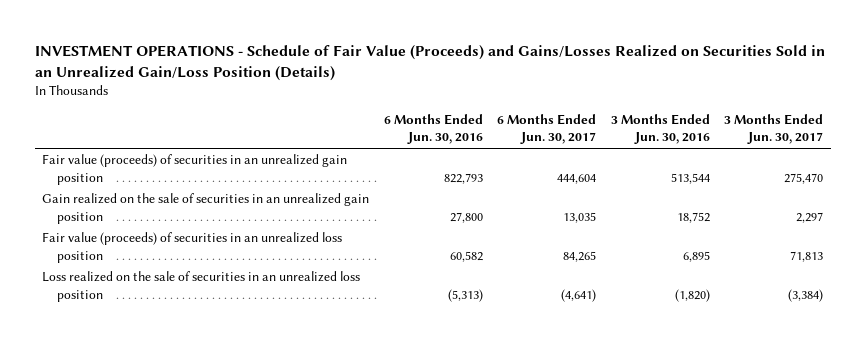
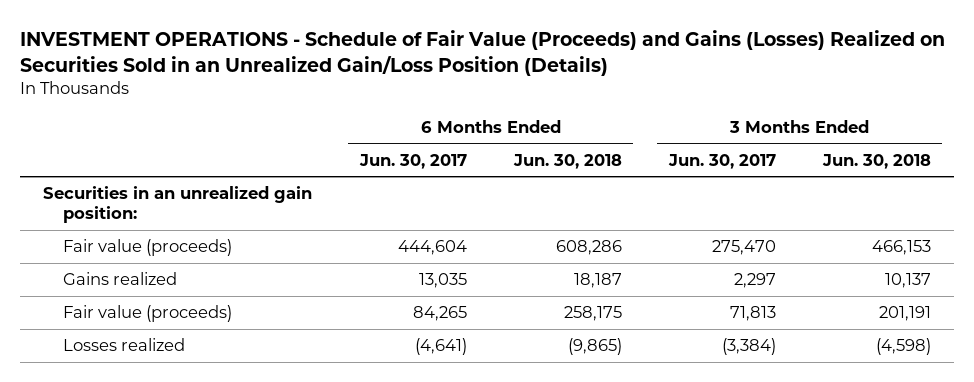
[35,45,826,82] INVESTMENT OPERATIONS - Schedule of Fair Value (Proceeds) and Gains/Losses Realized on Securities Sold in an Unrealized Gain/Loss Position (Details) -> [19,29,945,76] INVESTMENT OPERATIONS - Schedule of Fair Value (Proceeds) and Gains (Losses) Realized on Securities Sold in an Unrealized Gain/Loss Position (Details)
[383,114,483,145] 6 Months Ended Jun. 30, 2016 -> none
[610,114,710,145] 3 Months Ended Jun. 30, 2016 -> none
none -> [512,153,622,169] Jun. 30, 2018
none -> [821,153,931,169] Jun. 30, 2018
none -> [43,186,313,224] Securities in an unrealized gain position:
[42,154,348,185] Fair value (proceeds) of securities in an unrealized gain position -> [63,239,233,257] Fair value (proceeds)
[42,193,370,224] Gain realized on the sale of securities in an unrealized gain position -> [63,272,178,286] Gains realized
[42,232,343,263] Fair value (proceeds) of securities in an unrealized loss position -> [63,305,233,323] Fair value (proceeds)
[42,271,361,302] Loss realized on the sale of securities in an unrealized loss position -> [63,338,186,352] Losses realized

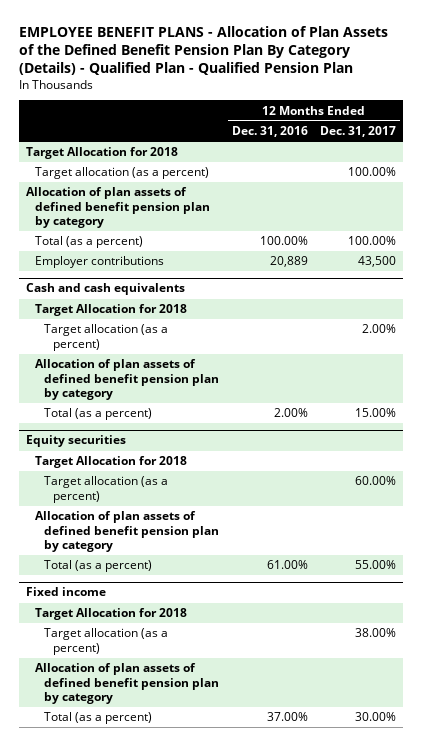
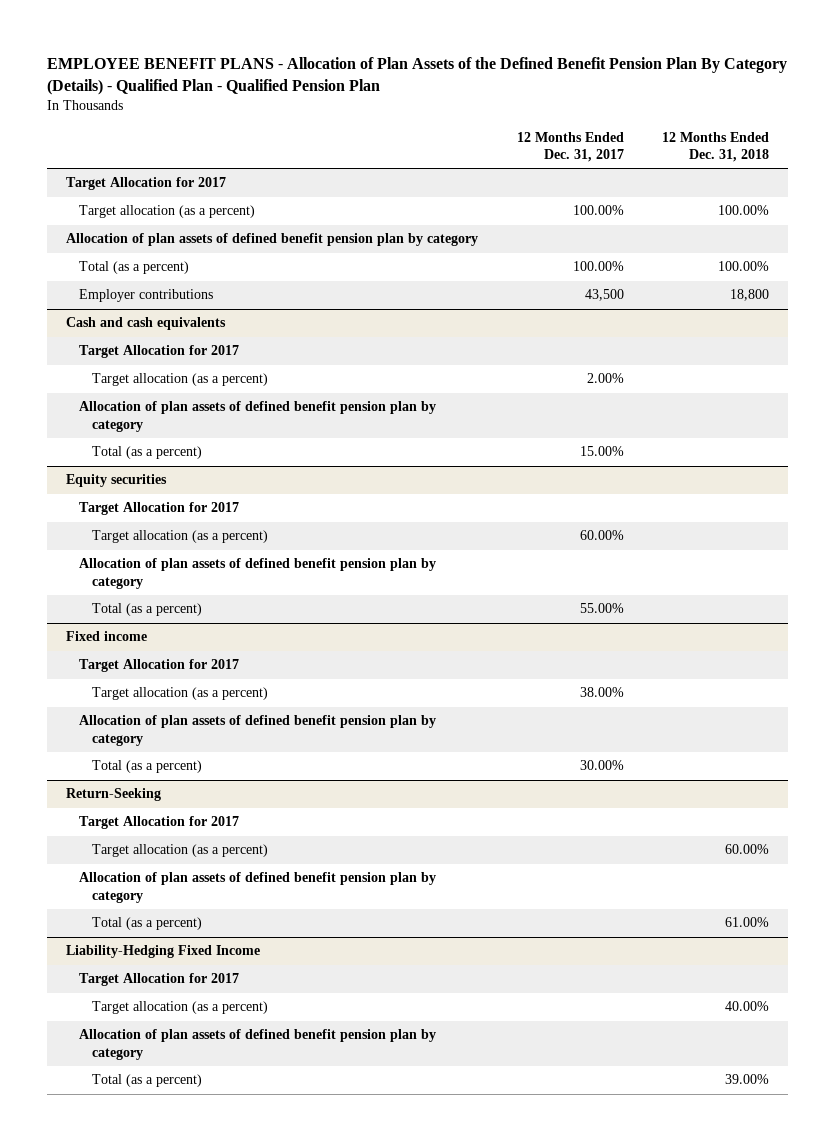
[231,126,308,138] Dec. 31, 2016 -> none
none -> [661,132,769,163] 12 Months Ended Dec. 31, 2018
[25,147,178,160] Target Allocation for 2018 -> [66,177,227,191] Target Allocation for 2017
[34,304,187,317] Target Allocation for 2018 -> [79,345,240,359] Target Allocation for 2017
[34,456,187,469] Target Allocation for 2018 -> [79,502,240,516] Target Allocation for 2017
[34,608,187,621] Target Allocation for 2018 -> [79,659,240,673] Target Allocation for 2017
none -> [66,788,162,802] Return-Seeking
none -> [79,816,240,830] Target Allocation for 2017
none -> [92,844,269,858] Target allocation (as a percent)
none -> [79,872,437,903] Allocation of plan assets of defined benefit pension plan by category
none -> [92,917,203,931] Total (as a percent)
none -> [66,945,261,959] Liability-Hedging Fixed Income
none -> [79,973,240,987] Target Allocation for 2017
none -> [92,1001,269,1015] Target allocation (as a percent)
none -> [79,1029,437,1060] Allocation of plan assets of defined benefit pension plan by category
none -> [92,1074,203,1088] Total (as a percent)

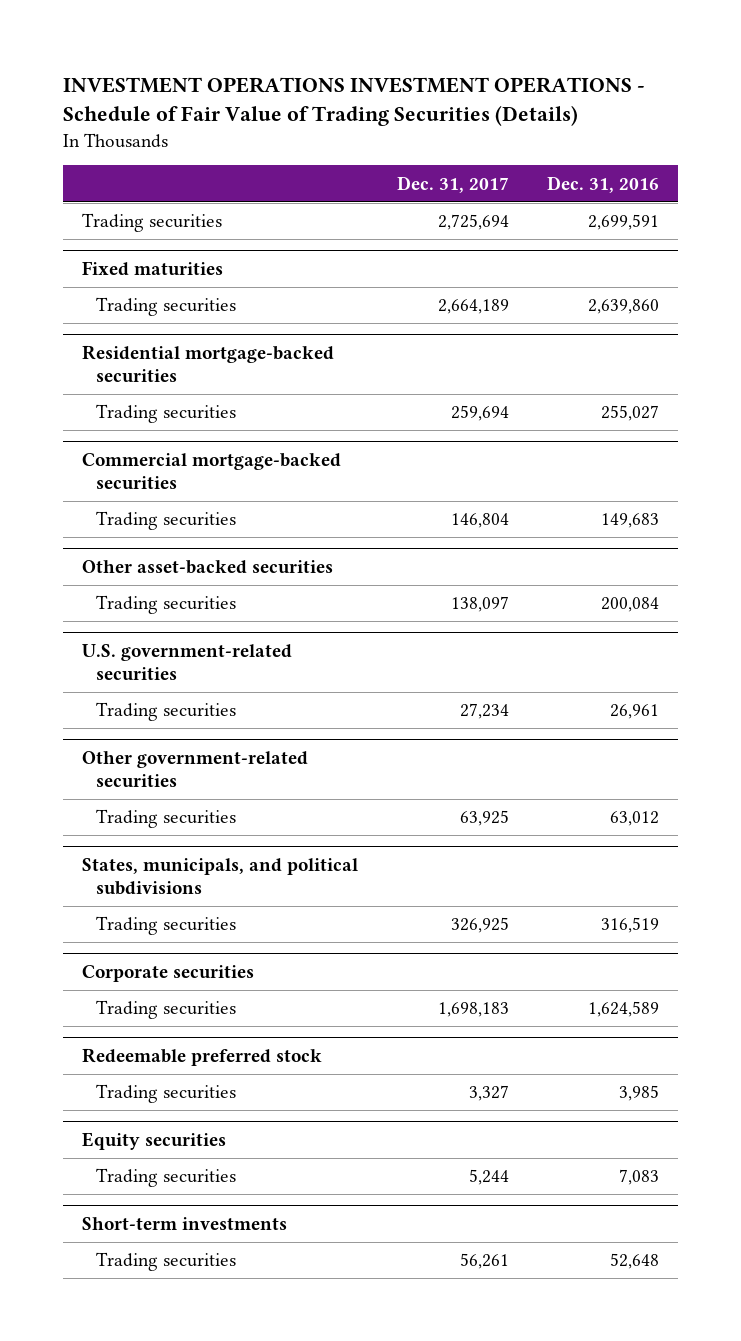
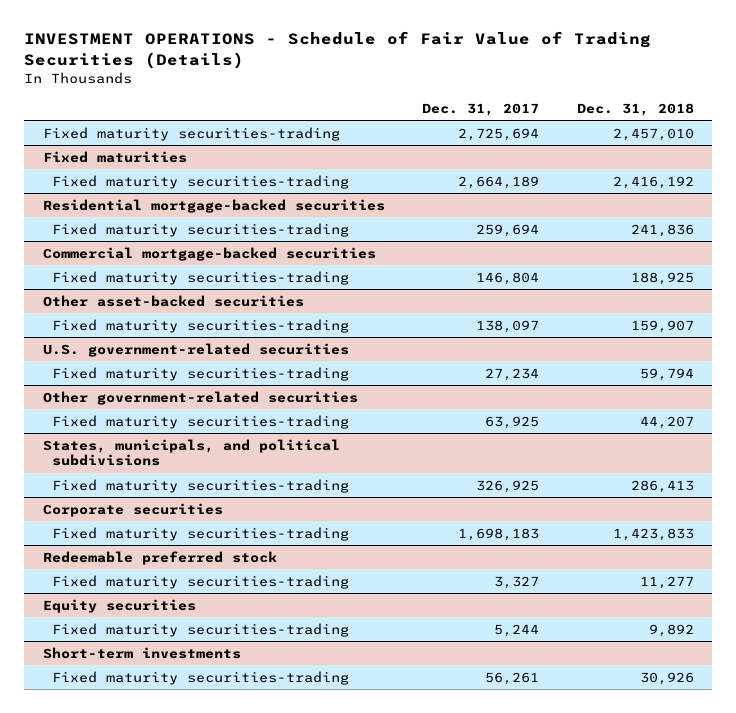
[62,77,645,127] INVESTMENT OPERATIONS INVESTMENT OPERATIONS - Schedule of Fair Value of Trading Securities (Details) -> [23,31,651,69] INVESTMENT OPERATIONS - Schedule of Fair Value of Trading Securities (Details)
[546,175,659,193] Dec. 31, 2016 -> none
none -> [576,102,694,116] Dec. 31, 2018
[82,213,223,233] Trading securities -> [42,126,340,141] Fixed maturity securities-trading
[95,297,236,317] Trading securities -> [52,174,350,189] Fixed maturity securities-trading
[95,404,236,424] Trading securities -> [52,222,350,237] Fixed maturity securities-trading
[95,511,236,531] Trading securities -> [52,270,350,285] Fixed maturity securities-trading
[95,595,236,615] Trading securities -> [52,318,350,333] Fixed maturity securities-trading
[95,702,236,722] Trading securities -> [52,366,350,381] Fixed maturity securities-trading
[95,809,236,829] Trading securities -> [52,414,350,429] Fixed maturity securities-trading
[95,916,236,936] Trading securities -> [52,478,350,493] Fixed maturity securities-trading
[95,1000,236,1020] Trading securities -> [52,526,350,541] Fixed maturity securities-trading
[95,1084,236,1104] Trading securities -> [52,574,350,589] Fixed maturity securities-trading
[95,1168,236,1188] Trading securities -> [52,622,350,637] Fixed maturity securities-trading
[95,1252,236,1272] Trading securities -> [52,670,350,685] Fixed maturity securities-trading

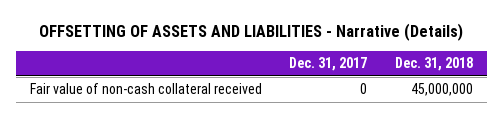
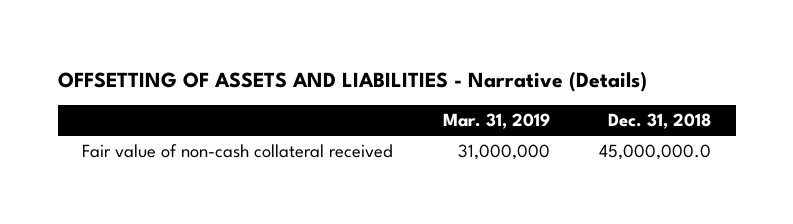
[289,57,368,72] Dec. 31, 2017 -> none
none -> [442,113,550,130] Mar. 31, 2019
[411,83,474,97] 45,000,000 -> [598,144,711,161] 45,000,000.0

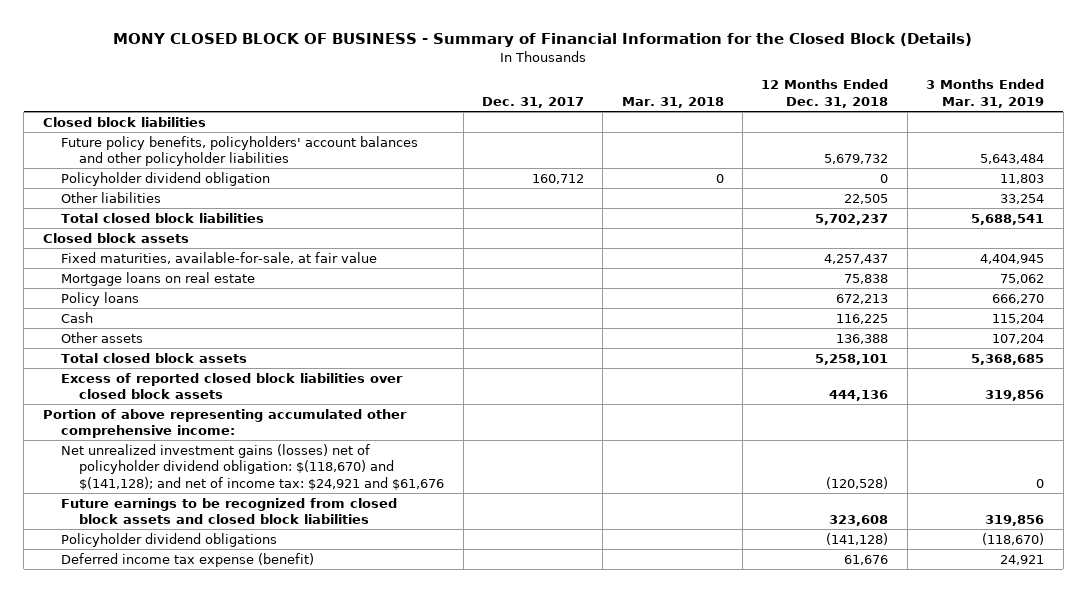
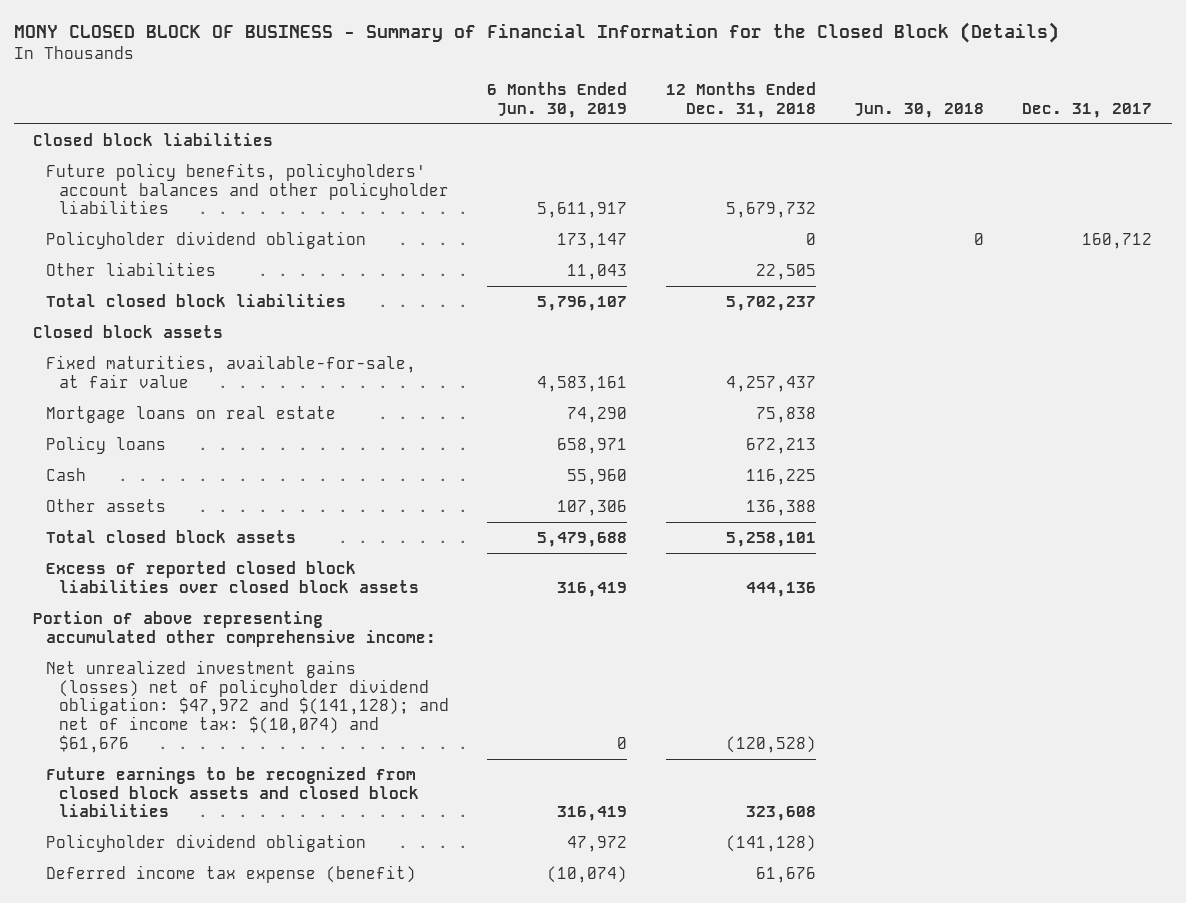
[621,97,724,109] Mar. 31, 2018 -> none
[926,79,1045,109] 3 Months Ended Mar. 31, 2019 -> none
none -> [487,81,628,118] 6 Months Ended Jun. 30, 2019
none -> [854,102,985,118] Jun. 30, 2018
[60,443,445,490] Net unrealized investment gains (losses) net of policyholder dividend obligation: $(118,670) and $(141,128); and net of income tax: $24,921 and $61,676 -> [45,659,449,753] Net unrealized investment gains (losses) net of policyholder dividend obligation: $47,972 and $(141,128); and net of income tax: $(10,074) and $61,676
[60,532,277,547] Policyholder dividend obligations -> [45,833,366,852] Policyholder dividend obligation

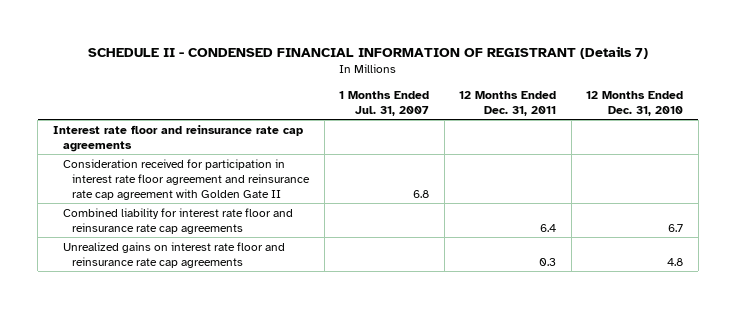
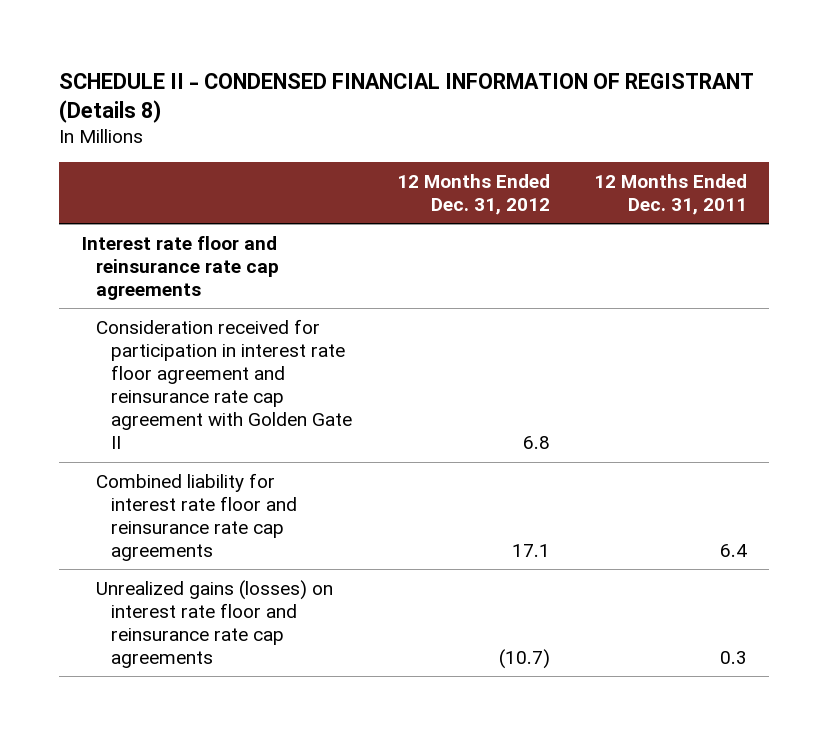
[88,45,649,59] SCHEDULE II - CONDENSED FINANCIAL INFORMATION OF REGISTRANT (Details 7) -> [59,72,755,123] SCHEDULE II - CONDENSED FINANCIAL INFORMATION OF REGISTRANT (Details 8)
[339,91,430,117] 1 Months Ended Jul. 31, 2007 -> none
[586,91,684,117] 12 Months Ended Dec. 31, 2010 -> none
none -> [396,173,550,215] 12 Months Ended Dec. 31, 2012
[62,241,285,268] Unrealized gains on interest rate floor and reinsurance rate cap agreements -> [96,579,334,669] Unrealized gains (losses) on interest rate floor and reinsurance rate cap agreements

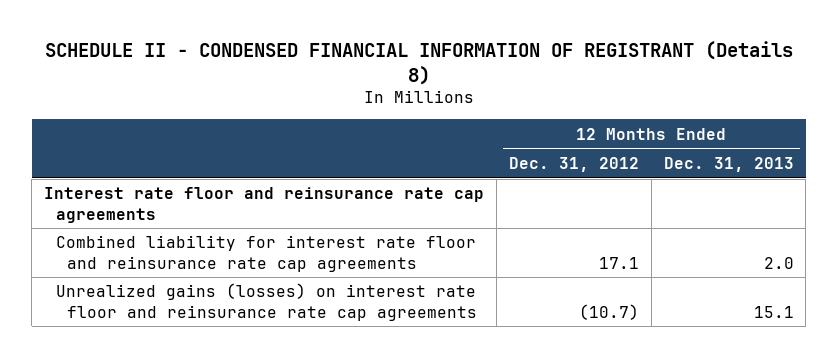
[594,173,748,215] 12 Months Ended Dec. 31, 2011 -> none
none -> [663,156,794,172] Dec. 31, 2013
[96,318,353,450] Consideration received for participation in interest rate floor agreement and reinsurance rate cap agreement with Golden Gate II -> none

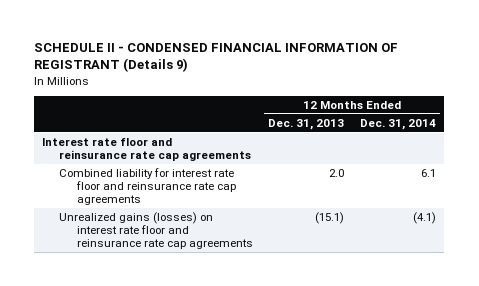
[44,40,793,85] SCHEDULE II - CONDENSED FINANCIAL INFORMATION OF REGISTRANT (Details 8) -> [34,42,399,73] SCHEDULE II - CONDENSED FINANCIAL INFORMATION OF REGISTRANT (Details 9)
[508,156,639,172] Dec. 31, 2012 -> none
none -> [360,118,437,130] Dec. 31, 2014
[753,305,794,318] 15.1 -> [315,212,345,225] (15.1)

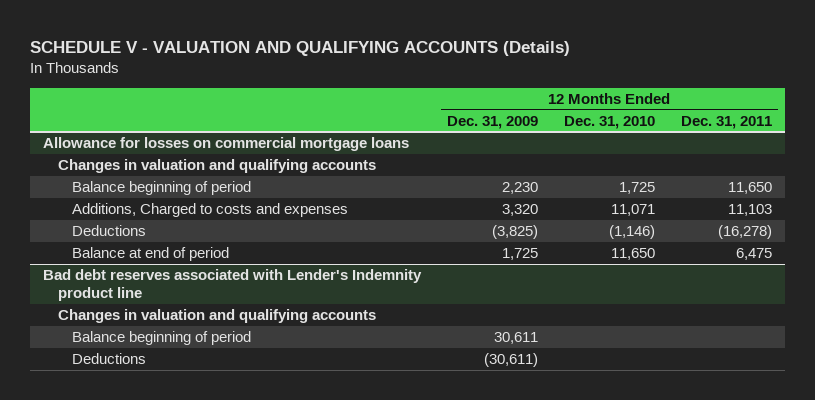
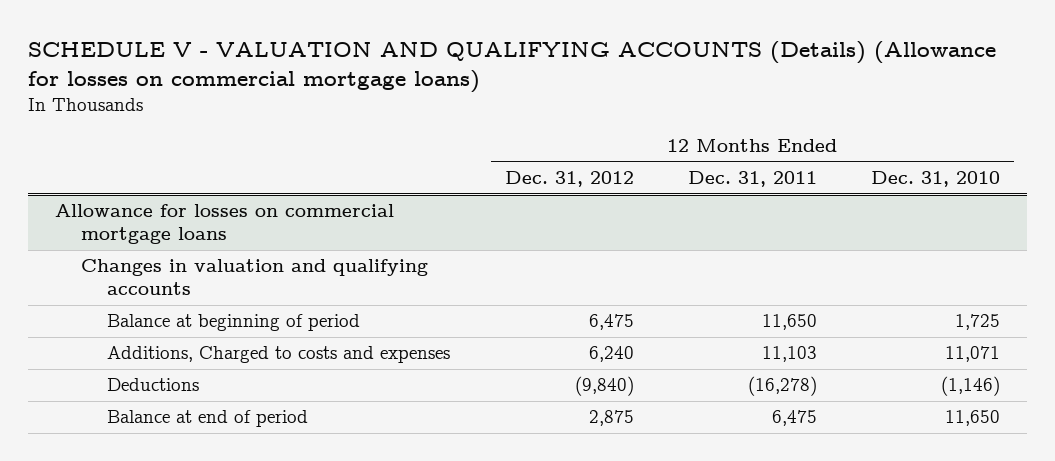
[30,41,571,57] SCHEDULE V - VALUATION AND QUALIFYING ACCOUNTS (Details) -> [27,40,996,93] SCHEDULE V - VALUATION AND QUALIFYING ACCOUNTS (Details) (Allowance for losses on commercial mortgage loans)
[446,115,538,129] Dec. 31, 2009 -> none
none -> [504,171,634,188] Dec. 31, 2012
[72,180,252,195] Balance beginning of period -> [107,314,361,332] Balance at beginning of period
[43,268,423,301] Bad debt reserves associated with Lender's Indemnity product line -> none
[57,308,376,323] Changes in valuation and qualifying accounts -> none
[72,330,252,345] Balance beginning of period -> none
[72,352,147,364] Deductions -> none

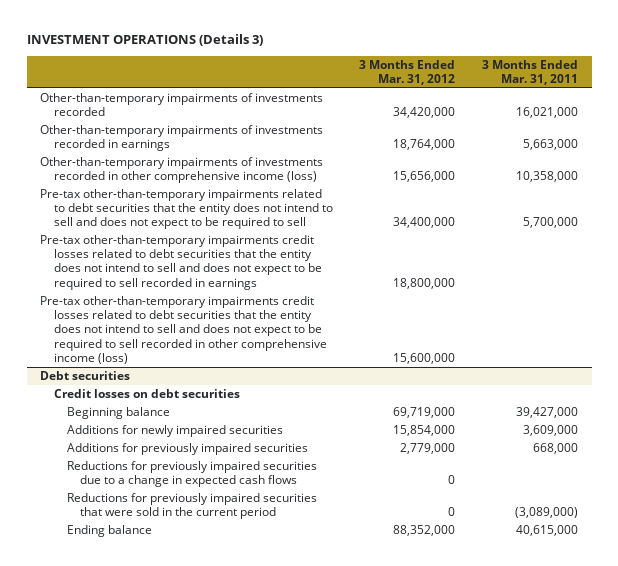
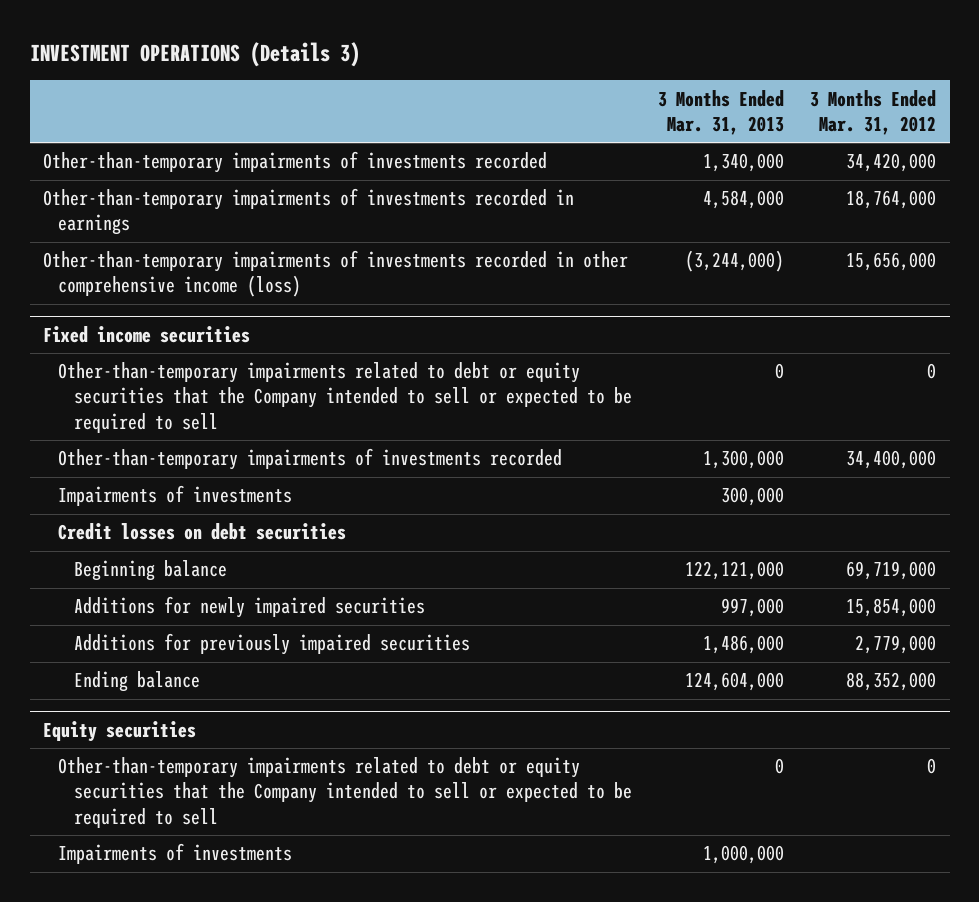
[482,59,579,85] 3 Months Ended Mar. 31, 2011 -> none
none -> [658,89,785,135] 3 Months Ended Mar. 31, 2013
[40,234,322,290] Pre-tax other-than-temporary impairments credit losses related to debt securities that the entity does not intend to sell and does not expect to be required to sell recorded in earnings -> none
[40,295,327,364] Pre-tax other-than-temporary impairments credit losses related to debt securities that the entity does not intend to sell and does not expect to be required to sell recorded in other comprehensive income (loss) -> none
[40,370,131,380] Debt securities -> none
none -> [42,325,250,343] Fixed income securities
none -> [58,362,633,433] Other-than-temporary impairments related to debt or equity securities that the Company intended to sell or expected to be required to sell
[40,188,333,230] Pre-tax other-than-temporary impairments related to debt securities that the entity does not intend to sell and does not expect to be required to sell -> [58,448,563,471] Other-than-temporary impairments of investments recorded
none -> [58,485,293,507] Impairments of investments
[66,460,317,488] Reductions for previously impaired securities due to a change in expected cash flows -> none
[66,492,317,520] Reductions for previously impaired securities that were sold in the current period -> none
none -> [42,720,196,742] Equity securities
none -> [58,757,633,828] Other-than-temporary impairments related to debt or equity securities that the Company intended to sell or expected to be required to sell
none -> [58,843,293,865] Impairments of investments

